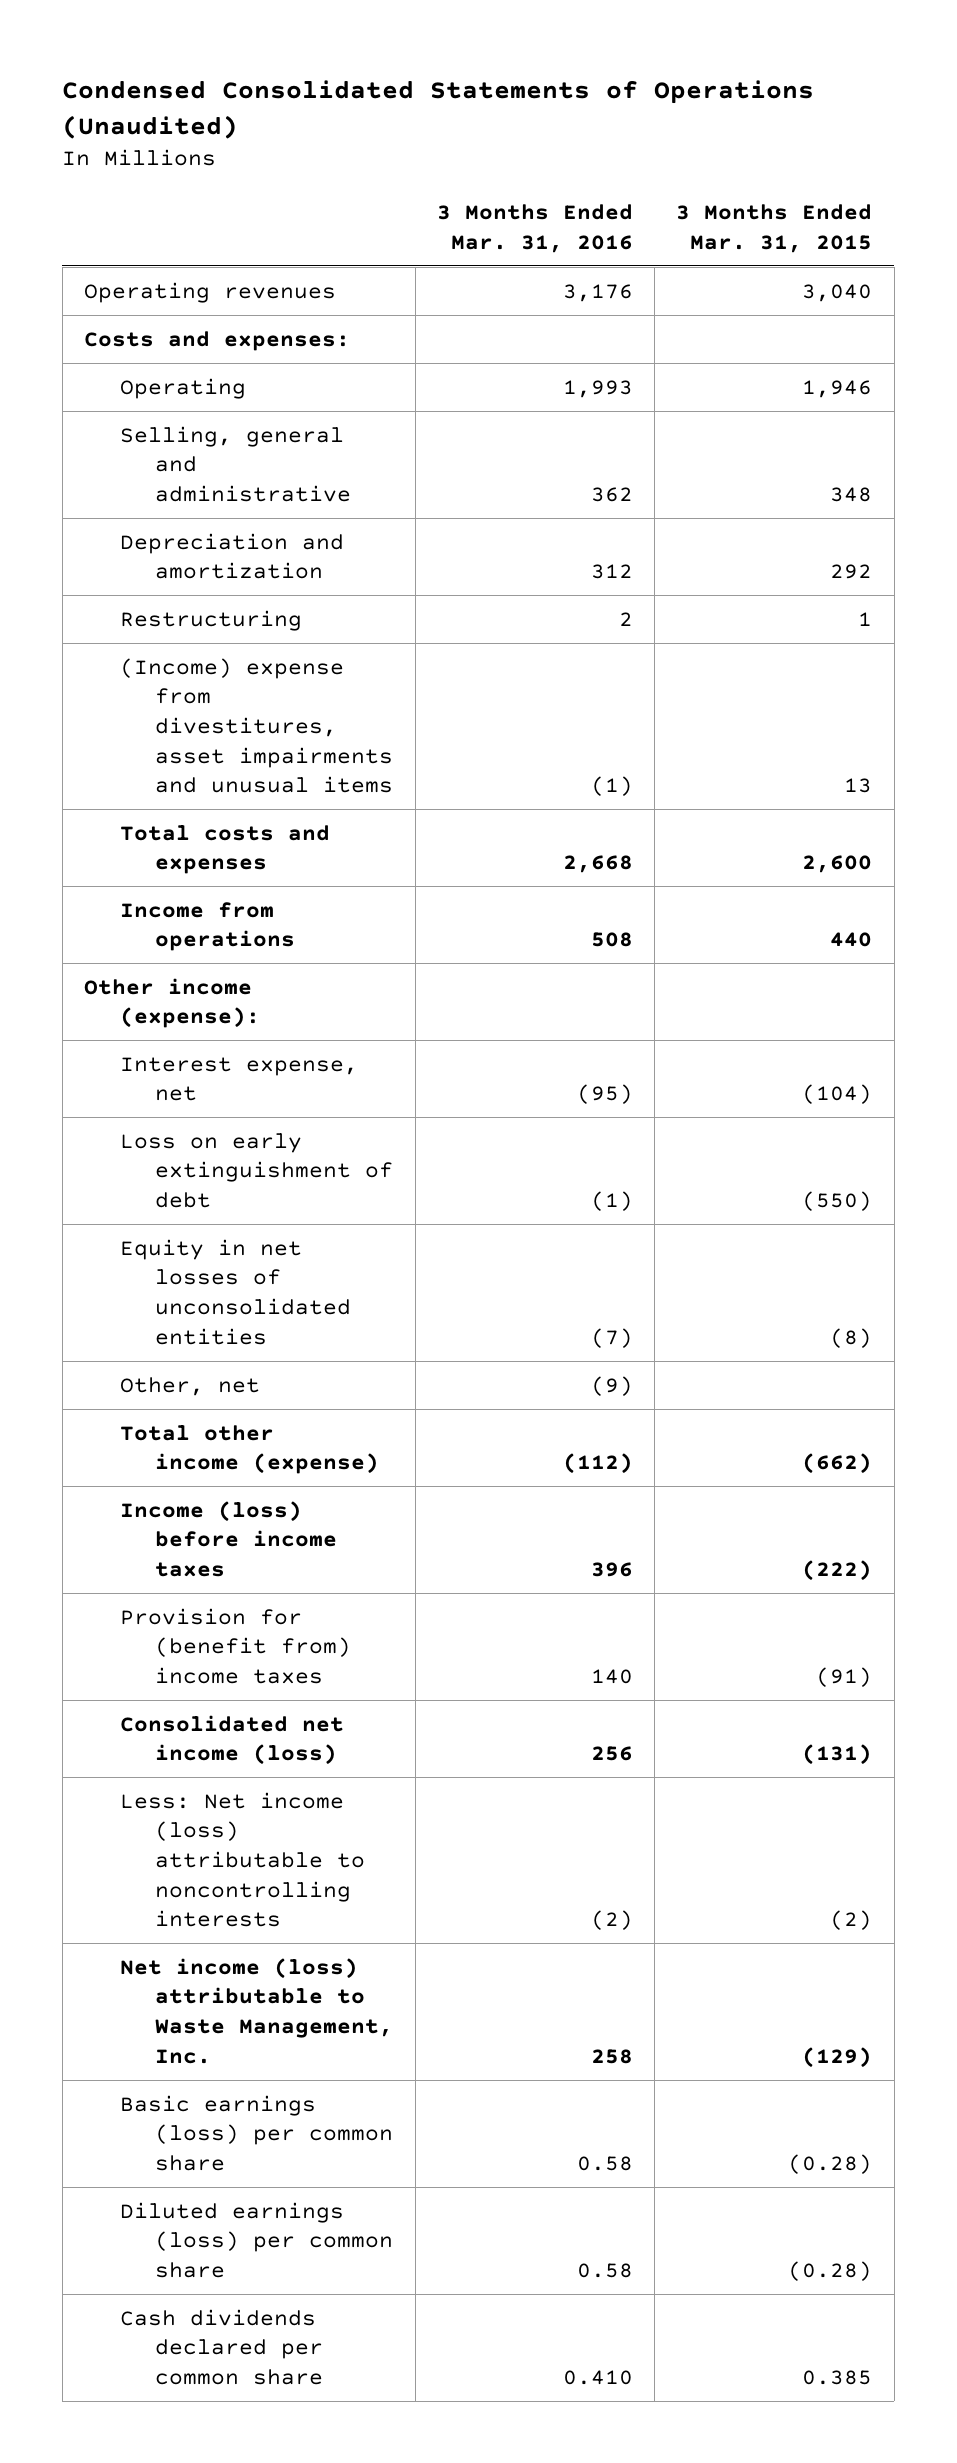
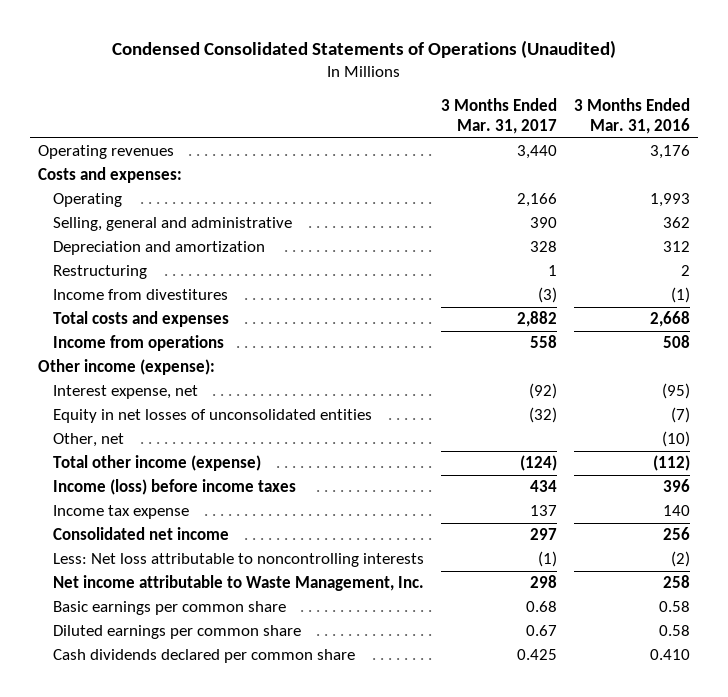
[676,204,873,253] 3 Months Ended Mar. 31, 2015 -> none
none -> [440,98,557,135] 3 Months Ended Mar. 31, 2017
[119,657,394,794] (Income) expense from divestitures, asset impairments and unusual items -> none
none -> [52,289,228,301] Income from divestitures
[119,1132,394,1208] Loss on early extinguishment of debt -> none
[590,1375,633,1396] (9) -> [661,431,690,448] (10)
[119,1607,352,1684] Provision for (benefit from) income taxes -> [52,505,189,520] Income tax expense
[119,1714,344,1766] Consolidated net income (loss) -> [52,527,229,541] Consolidated net income
[119,1791,366,1928] Less: Net income (loss) attributable to noncontrolling interests -> [52,553,424,568] Less: Net loss attributable to noncontrolling interests
[119,1957,394,2064] Net income (loss) attributable to Waste Management, Inc. -> [52,575,424,592] Net income attributable to Waste Management, Inc.
[119,2094,394,2171] Basic earnings (loss) per common share -> [52,601,286,616] Basic earnings per common share
[119,2201,394,2278] Diluted earnings (loss) per common share -> [52,625,301,640] Diluted earnings per common share

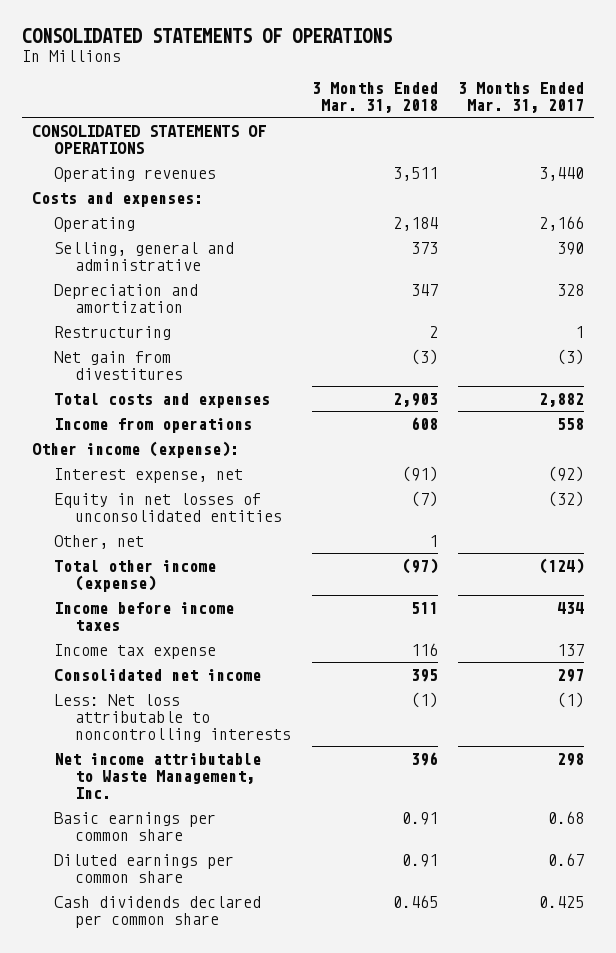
[111,40,616,59] Condensed Consolidated Statements of Operations (Unaudited) -> [21,28,392,44] CONSOLIDATED STATEMENTS OF OPERATIONS
[573,98,690,135] 3 Months Ended Mar. 31, 2016 -> none
none -> [311,82,438,113] 3 Months Ended Mar. 31, 2018
none -> [32,124,267,154] CONSOLIDATED STATEMENTS OF OPERATIONS
[52,289,228,301] Income from divestitures -> none
none -> [53,350,184,380] Net gain from divestitures
[52,479,296,496] Income (loss) before income taxes -> [53,601,234,631] Income before income taxes

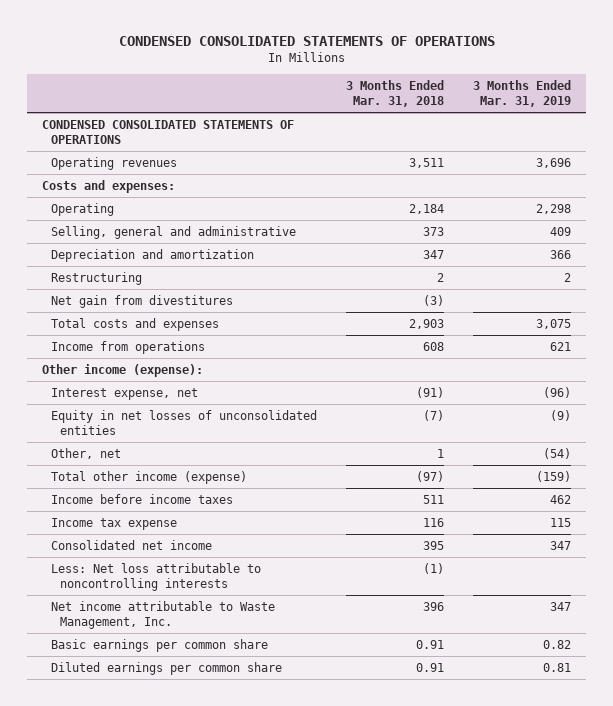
[21,28,392,44] CONSOLIDATED STATEMENTS OF OPERATIONS -> [118,35,495,46] CONDENSED CONSOLIDATED STATEMENTS OF OPERATIONS
[458,82,585,113] 3 Months Ended Mar. 31, 2017 -> none
none -> [473,80,572,108] 3 Months Ended Mar. 31, 2019
[32,124,267,154] CONSOLIDATED STATEMENTS OF OPERATIONS -> [41,119,294,144] CONDENSED CONSOLIDATED STATEMENTS OF OPERATIONS
[53,895,261,928] Cash dividends declared per common share -> none

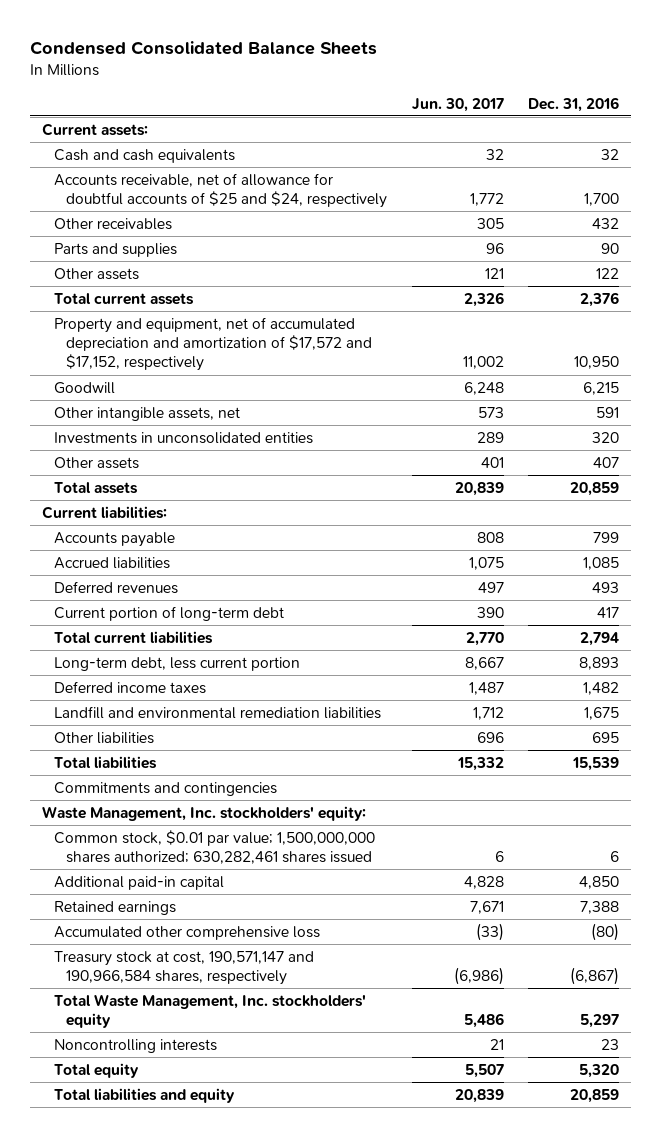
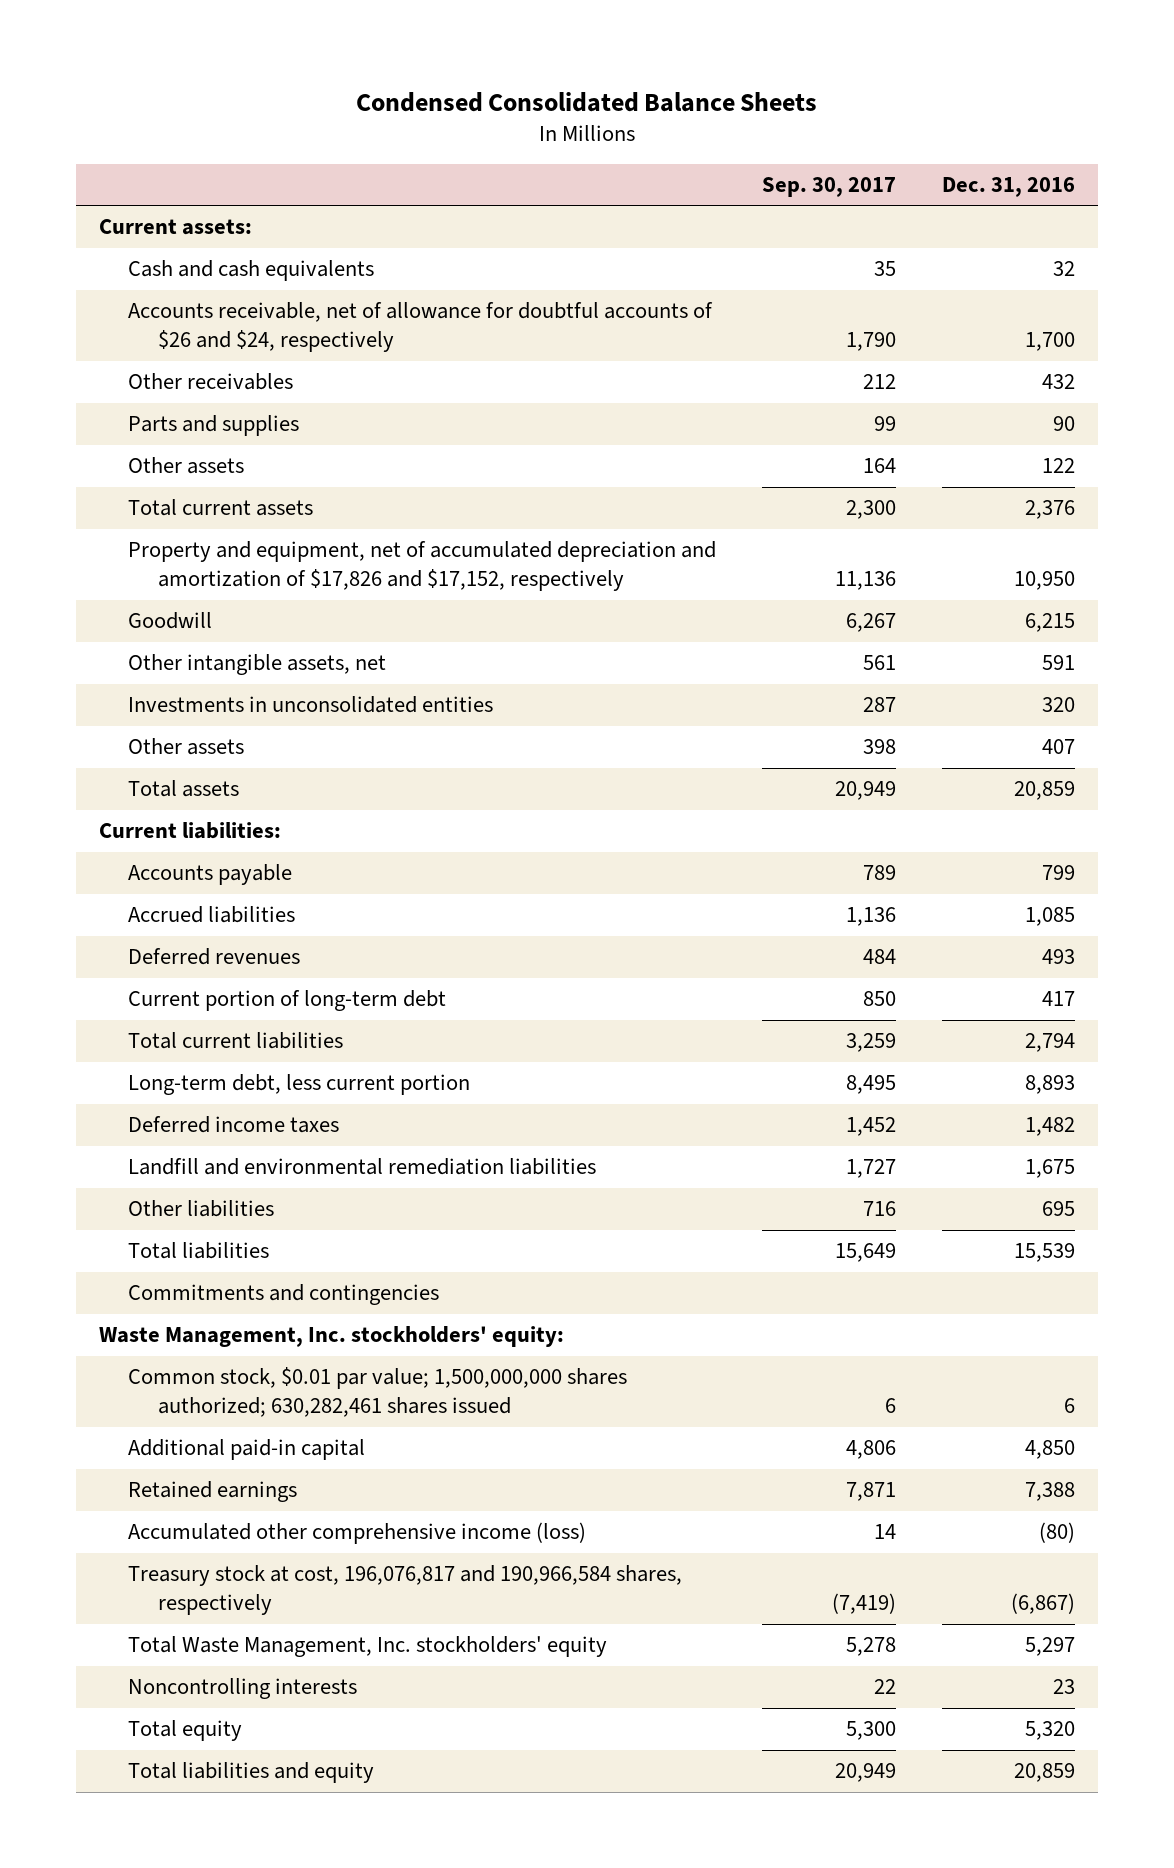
[411,97,504,112] Jun. 30, 2017 -> none
none -> [762,176,897,197] Sep. 30, 2017
[54,172,388,209] Accounts receivable, net of allowance for doubtful accounts of $25 and $24, respectively -> [128,302,714,353] Accounts receivable, net of allowance for doubtful accounts of $26 and $24, respectively
[54,316,373,372] Property and equipment, net of accumulated depreciation and amortization of $17,572 and $17,152, respectively -> [128,541,717,592] Property and equipment, net of accumulated depreciation and amortization of $17,826 and $17,152, respectively
[54,925,321,940] Accumulated other comprehensive loss -> [128,1522,587,1545] Accumulated other comprehensive income (loss)
[54,950,315,986] Treasury stock at cost, 190,571,147 and 190,966,584 shares, respectively -> [128,1565,683,1616] Treasury stock at cost, 196,076,817 and 190,966,584 shares, respectively

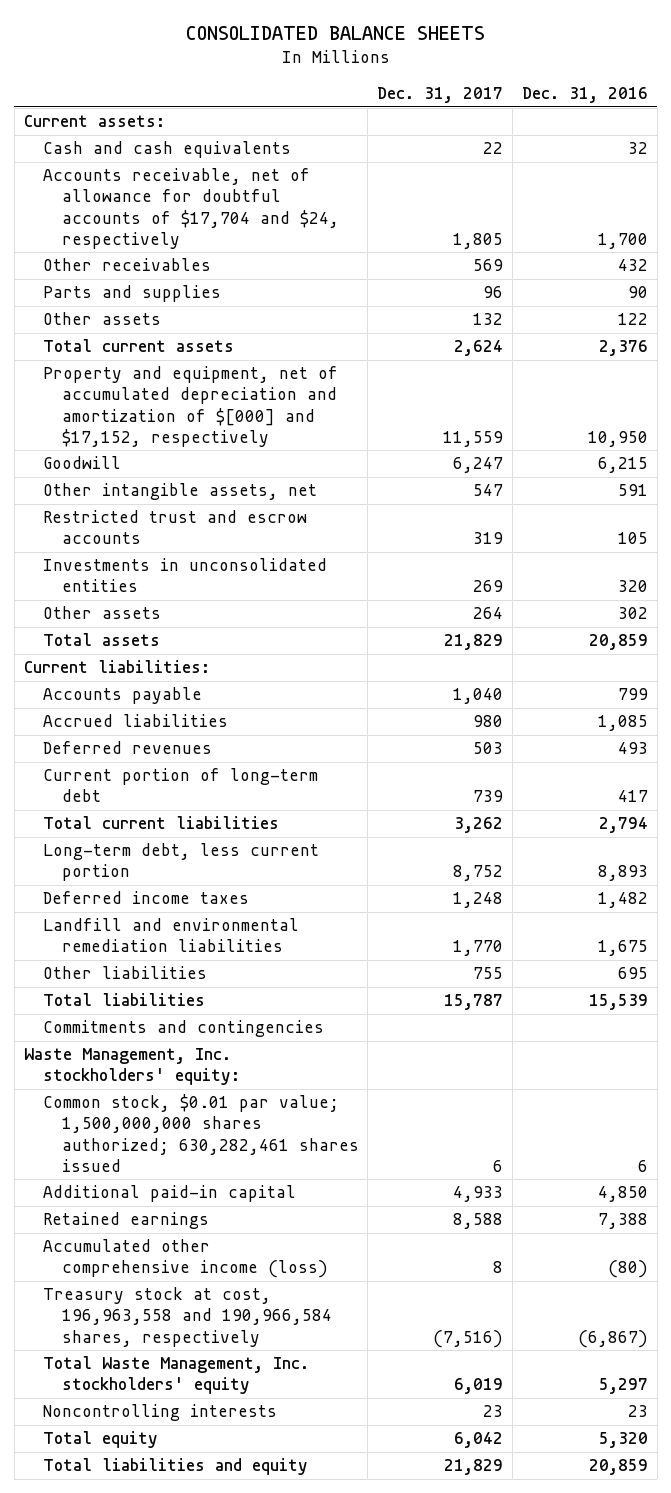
[355,91,817,112] Condensed Consolidated Balance Sheets -> [185,26,485,41] CONSOLIDATED BALANCE SHEETS
[762,176,897,197] Sep. 30, 2017 -> none
none -> [377,86,504,103] Dec. 31, 2017
[128,302,714,353] Accounts receivable, net of allowance for doubtful accounts of $26 and $24, respectively -> [42,168,339,249] Accounts receivable, net of allowance for doubtful accounts of $17,704 and $24, respectively
[128,541,717,592] Property and equipment, net of accumulated depreciation and amortization of $17,826 and $17,152, respectively -> [42,366,338,447] Property and equipment, net of accumulated depreciation and amortization of $[000] and $17,152, respectively
none -> [42,510,307,545] Restricted trust and escrow accounts
[1042,739,1076,755] 407 -> [617,607,648,620] 302
[128,1565,683,1616] Treasury stock at cost, 196,076,817 and 190,966,584 shares, respectively -> [42,1287,332,1347] Treasury stock at cost, 196,963,558 and 190,966,584 shares, respectively

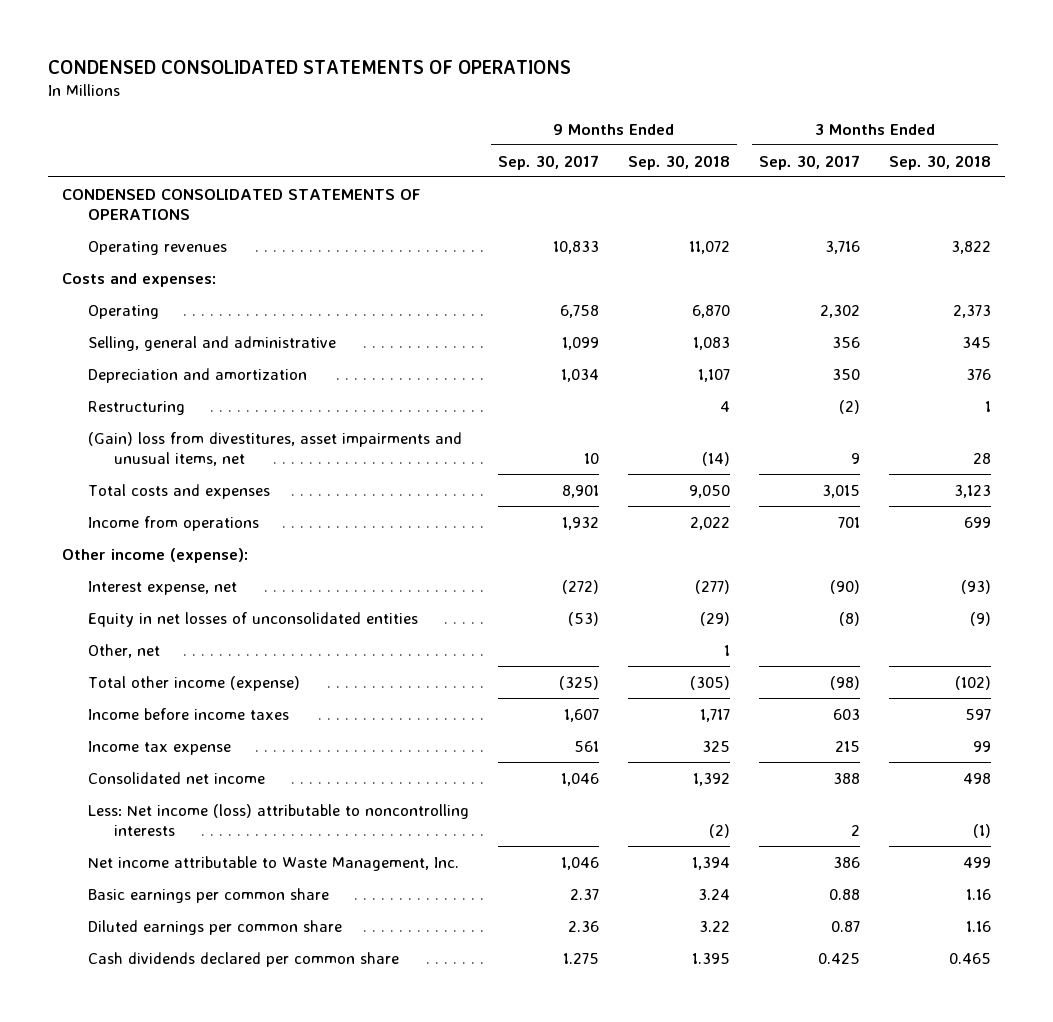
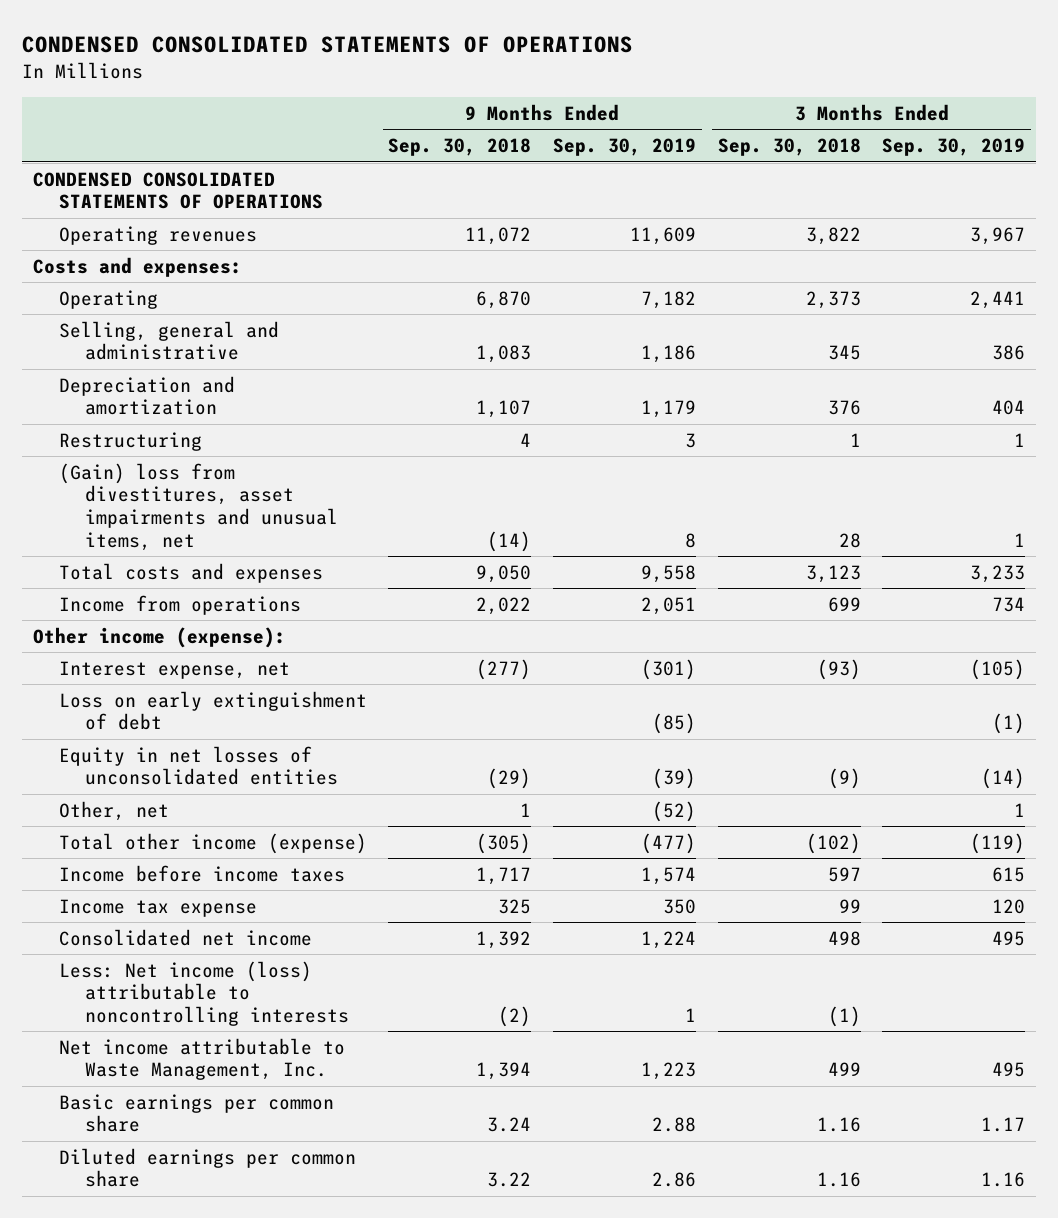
[498,154,600,170] Sep. 30, 2017 -> none
[759,154,861,170] Sep. 30, 2017 -> none
none -> [553,138,697,157] Sep. 30, 2019
none -> [882,138,1026,157] Sep. 30, 2019
none -> [58,690,367,731] Loss on early extinguishment of debt
[88,951,400,967] Cash dividends declared per common share -> none

